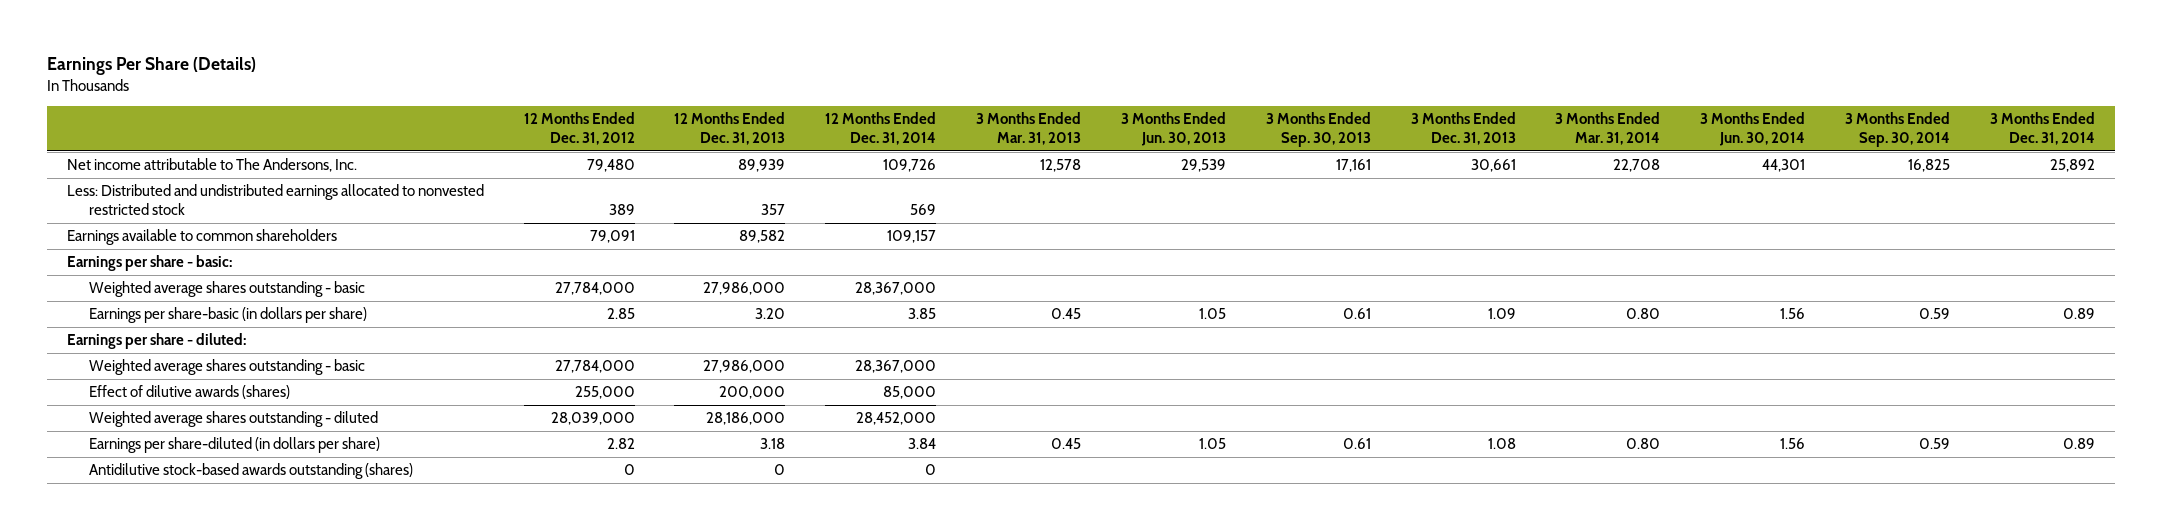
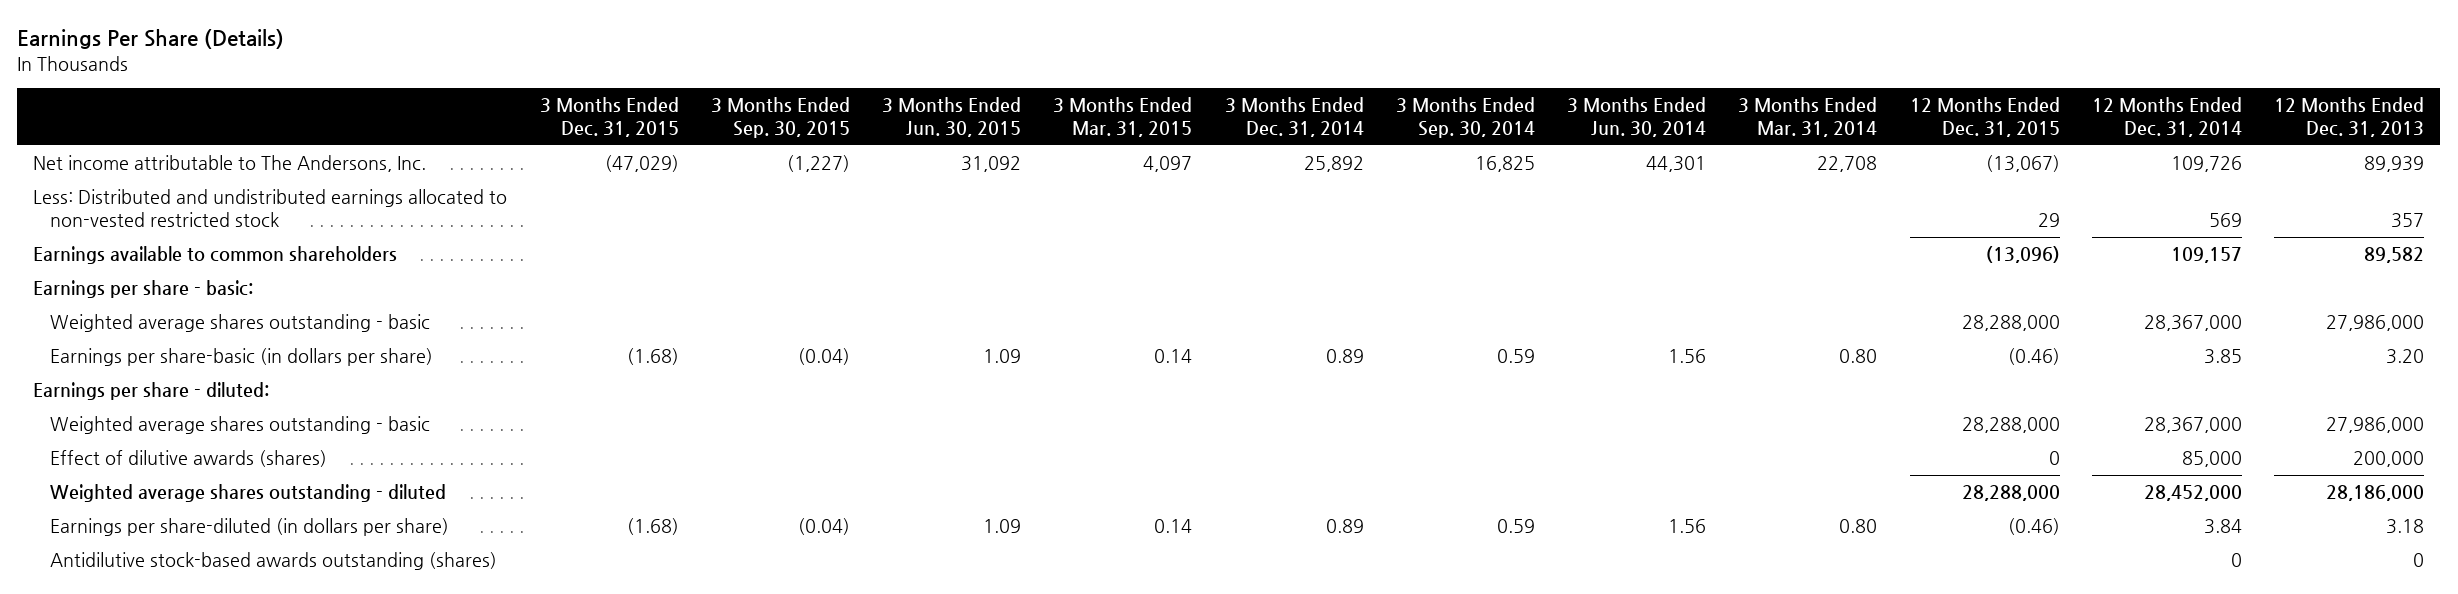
[523,112,635,145] 12 Months Ended Dec. 31, 2012 -> none
[976,112,1082,145] 3 Months Ended Mar. 31, 2013 -> none
[1120,112,1226,146] 3 Months Ended Jun. 30, 2013 -> none
[1265,112,1371,147] 3 Months Ended Sep. 30, 2013 -> none
[1410,112,1516,145] 3 Months Ended Dec. 31, 2013 -> none
none -> [539,97,679,138] 3 Months Ended Dec. 31, 2015
none -> [710,97,850,139] 3 Months Ended Sep. 30, 2015
none -> [882,97,1022,138] 3 Months Ended Jun. 30, 2015
none -> [1053,97,1193,138] 3 Months Ended Mar. 31, 2015
none -> [1909,97,2060,138] 12 Months Ended Dec. 31, 2015
[66,184,484,215] Less: Distributed and undistributed earnings allocated to nonvested restricted stock -> [33,189,508,228] Less: Distributed and undistributed earnings allocated to non-vested restricted stock

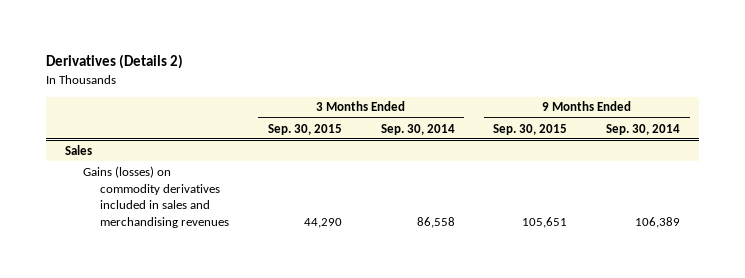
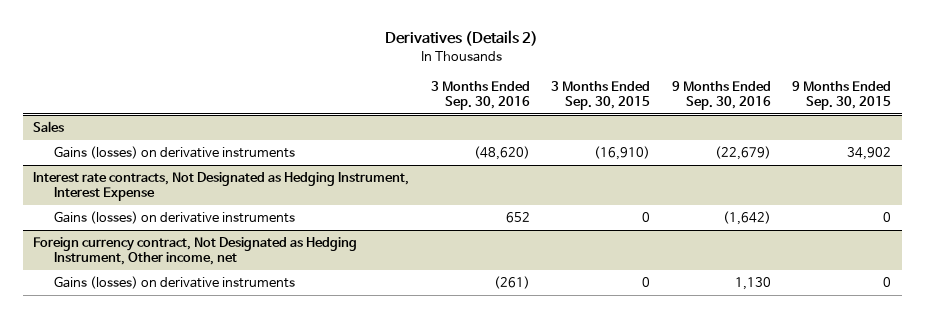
[380,123,455,135] Sep. 30, 2014 -> none
[605,123,680,135] Sep. 30, 2014 -> none
none -> [430,81,530,111] 3 Months Ended Sep. 30, 2016
none -> [671,81,771,111] 9 Months Ended Sep. 30, 2016
[82,165,230,229] Gains (losses) on commodity derivatives included in sales and merchandising revenues -> [53,146,295,160] Gains (losses) on derivative instruments
[303,218,342,229] 44,290 -> [594,146,651,161] (16,910)
[522,217,568,229] 105,651 -> [847,147,892,161] 34,902
none -> [33,172,410,202] Interest rate contracts, Not Designated as Hedging Instrument, Interest Expense
none -> [53,211,295,225] Gains (losses) on derivative instruments
none -> [33,237,358,266] Foreign currency contract, Not Designated as Hedging Instrument, Other income, net
none -> [53,276,295,290] Gains (losses) on derivative instruments

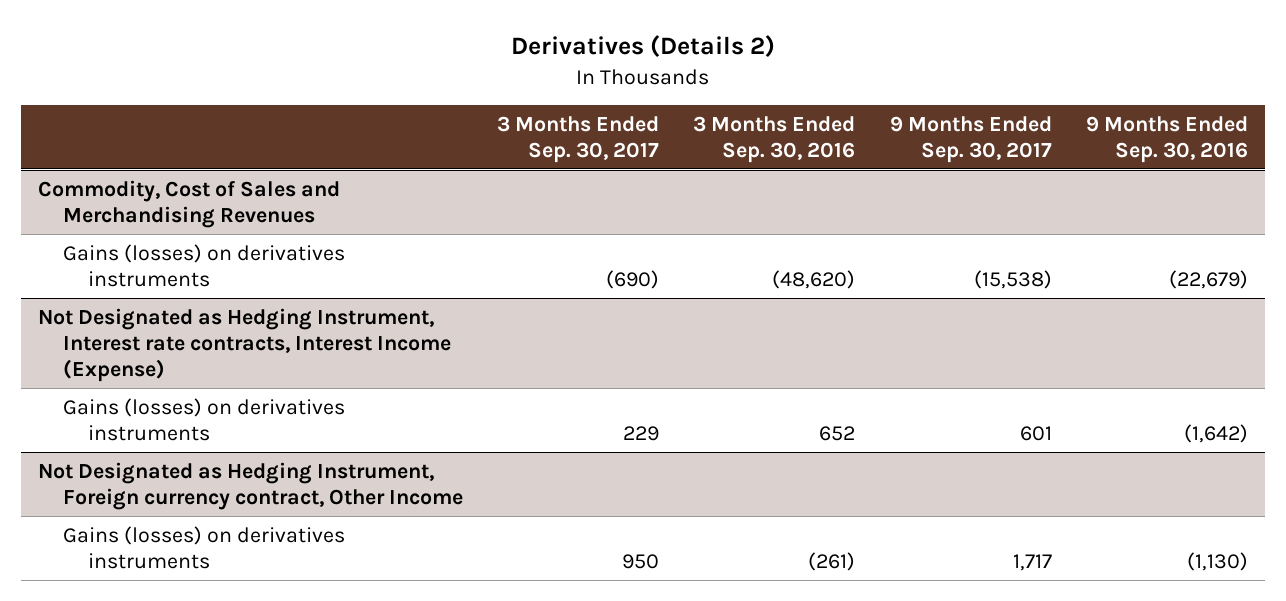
[551,81,651,111] 3 Months Ended Sep. 30, 2015 -> none
[792,81,892,111] 9 Months Ended Sep. 30, 2015 -> none
none -> [497,115,660,164] 3 Months Ended Sep. 30, 2017
none -> [889,115,1052,164] 9 Months Ended Sep. 30, 2017
[33,121,65,133] Sales -> none
none -> [37,179,340,228] Commodity, Cost of Sales and Merchandising Revenues
[53,146,295,160] Gains (losses) on derivative instruments -> [63,243,346,287] Gains (losses) on derivatives instruments
[33,172,410,202] Interest rate contracts, Not Designated as Hedging Instrument, Interest Expense -> [37,307,452,382] Not Designated as Hedging Instrument, Interest rate contracts, Interest Income (Expense)
[53,211,295,225] Gains (losses) on derivative instruments -> [63,397,346,441] Gains (losses) on derivatives instruments
[33,237,358,266] Foreign currency contract, Not Designated as Hedging Instrument, Other income, net -> [37,461,464,510] Not Designated as Hedging Instrument, Foreign currency contract, Other Income
[53,276,295,290] Gains (losses) on derivative instruments -> [63,525,346,569] Gains (losses) on derivatives instruments
[734,277,771,291] 1,130 -> [1186,551,1248,571] (1,130)

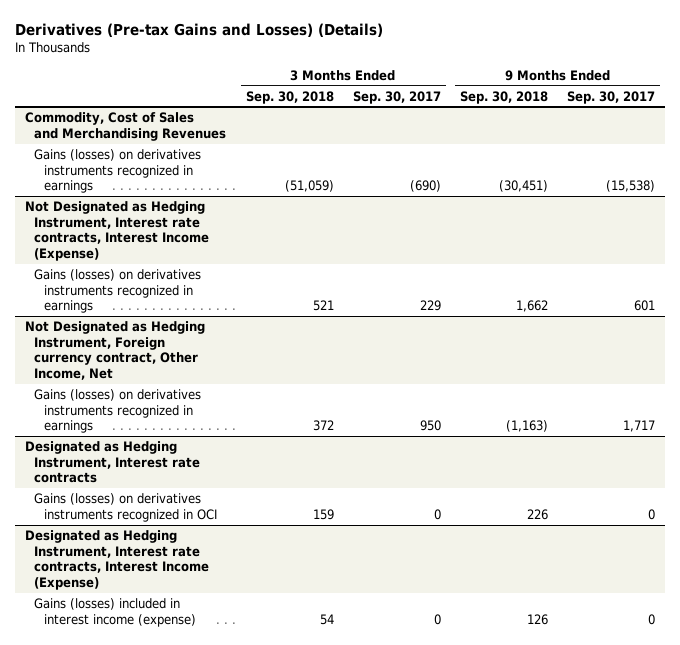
[510,35,775,58] Derivatives (Details 2) -> [15,22,384,37] Derivatives (Pre-tax Gains and Losses) (Details)
[693,115,856,164] 3 Months Ended Sep. 30, 2016 -> none
[1085,115,1248,164] 9 Months Ended Sep. 30, 2016 -> none
none -> [245,90,334,104] Sep. 30, 2018
none -> [459,90,548,104] Sep. 30, 2018
[63,243,346,287] Gains (losses) on derivatives instruments -> [34,149,202,194] Gains (losses) on derivatives instruments recognized in earnings
[63,397,346,441] Gains (losses) on derivatives instruments -> [34,269,202,314] Gains (losses) on derivatives instruments recognized in earnings
[37,461,464,510] Not Designated as Hedging Instrument, Foreign currency contract, Other Income -> [25,321,206,380] Not Designated as Hedging Instrument, Foreign currency contract, Other Income, Net
[63,525,346,569] Gains (losses) on derivatives instruments -> [34,389,202,434] Gains (losses) on derivatives instruments recognized in earnings
none -> [25,441,201,484] Designated as Hedging Instrument, Interest rate contracts
none -> [34,493,217,522] Gains (losses) on derivatives instruments recognized in OCI
none -> [25,530,210,590] Designated as Hedging Instrument, Interest rate contracts, Interest Income (Expense)
none -> [34,598,196,627] Gains (losses) included in interest income (expense)

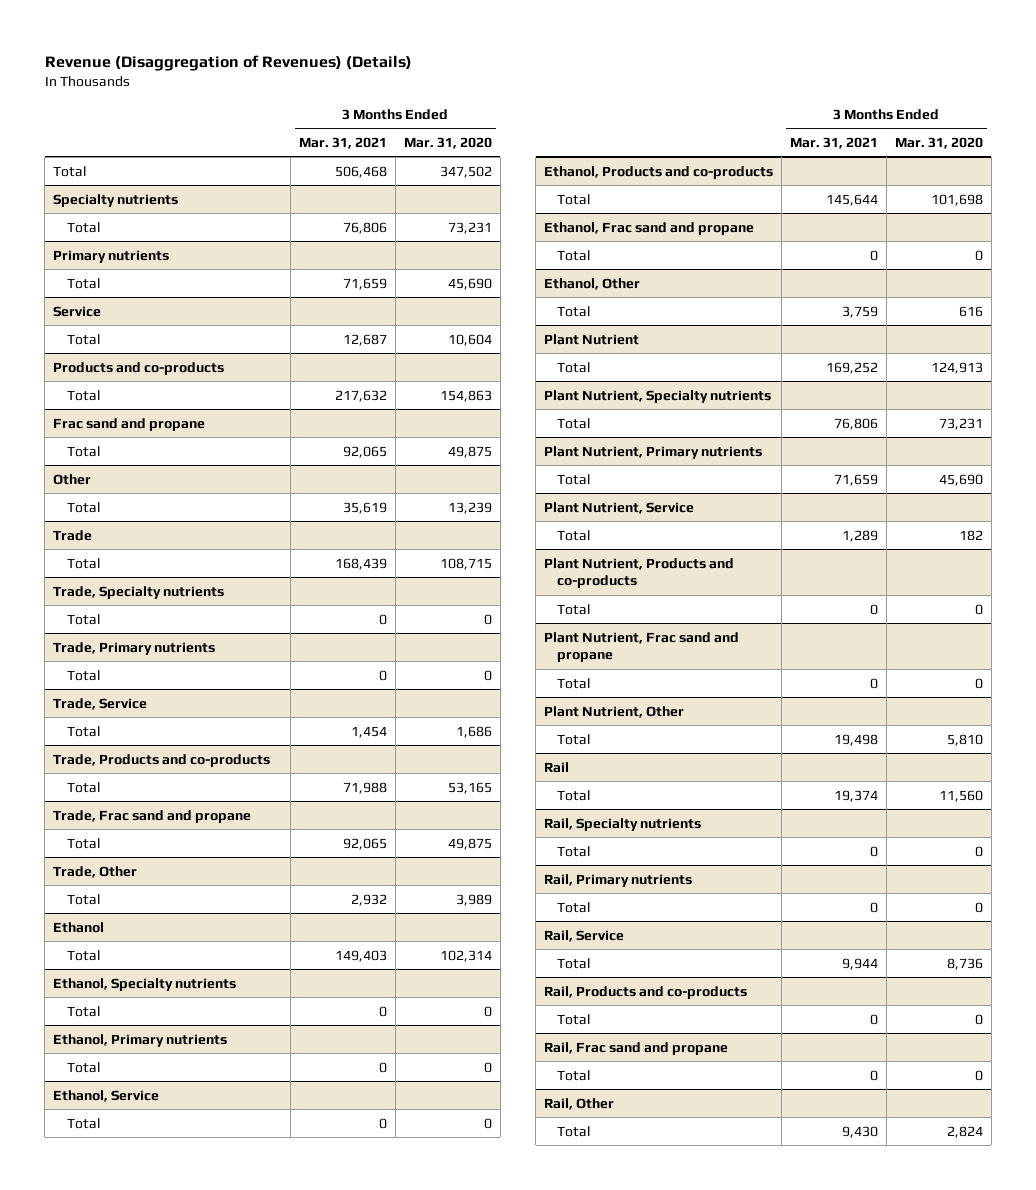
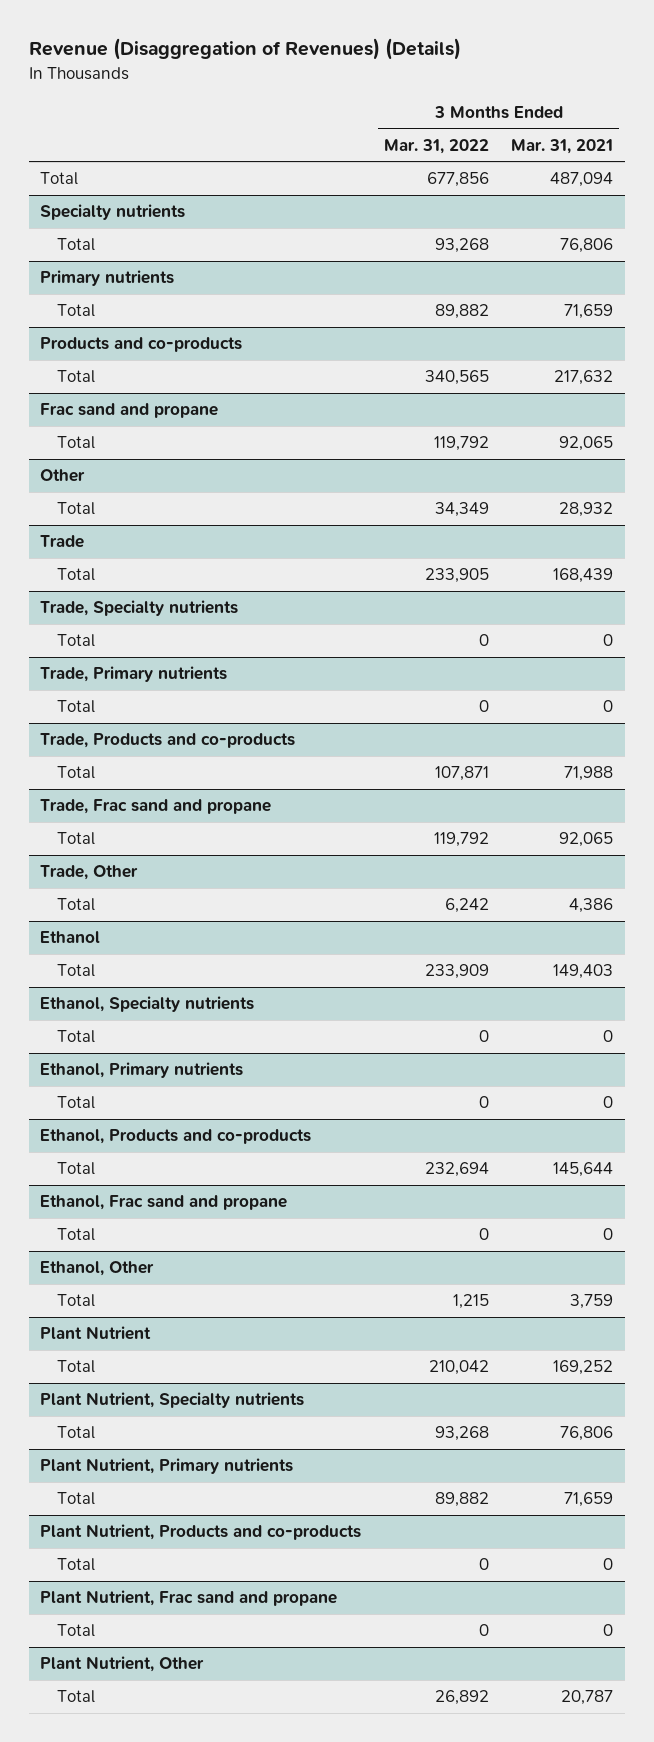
[403,136,492,149] Mar. 31, 2020 -> none
none -> [383,138,489,154] Mar. 31, 2022
[335,165,388,178] 506,468 -> [550,172,614,188] 487,094
[53,305,102,317] Service -> none
[66,333,100,345] Total -> none
[343,501,388,514] 35,619 -> [559,502,614,518] 28,932
[53,697,148,710] Trade, Service -> none
[66,725,100,737] Total -> none
[351,893,388,906] 2,932 -> [569,898,614,914] 4,386
[53,1089,160,1102] Ethanol, Service -> none
[66,1117,100,1129] Total -> none
[544,501,695,514] Plant Nutrient, Service -> none
[557,529,591,541] Total -> none
[544,761,570,773] Rail -> none
[557,789,591,801] Total -> none
[544,817,702,831] Rail, Specialty nutrients -> none
[557,845,591,857] Total -> none
[544,873,693,887] Rail, Primary nutrients -> none
[557,901,591,913] Total -> none
[544,929,625,942] Rail, Service -> none
[557,957,591,969] Total -> none
[544,985,748,999] Rail, Products and co-products -> none
[557,1013,591,1025] Total -> none
[544,1041,729,1055] Rail, Frac sand and propane -> none
[557,1069,591,1081] Total -> none
[544,1097,615,1110] Rail, Other -> none
[557,1125,591,1137] Total -> none
[833,733,878,746] 19,498 -> [561,1690,614,1706] 20,787

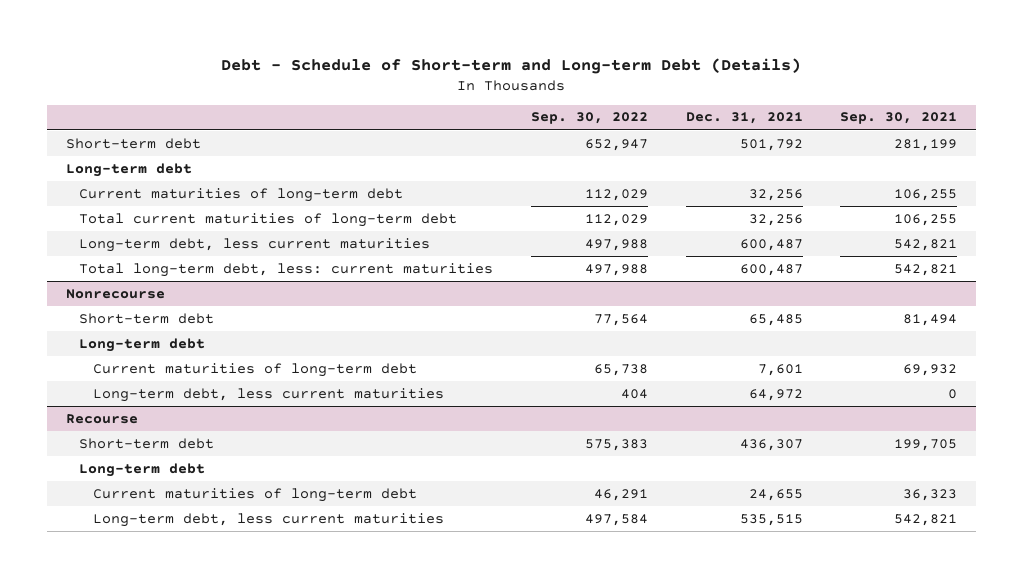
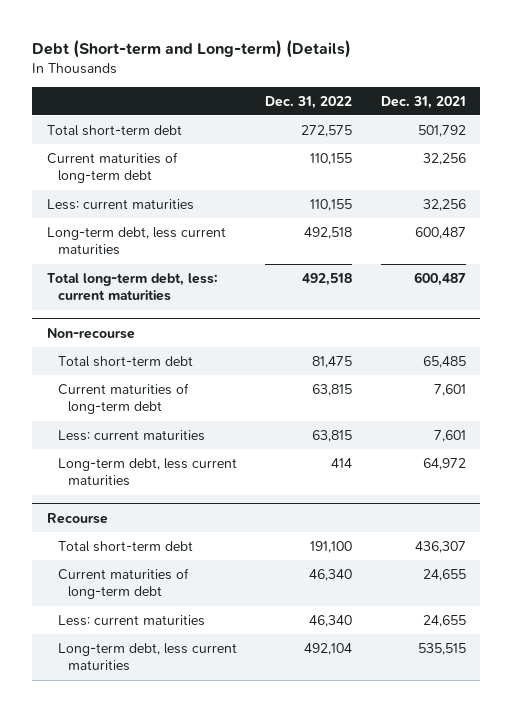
[221,57,802,74] Debt - Schedule of Short-term and Long-term Debt (Details) -> [32,40,352,59] Debt (Short-term and Long-term) (Details)
[531,112,649,125] Sep. 30, 2022 -> none
[840,112,958,125] Sep. 30, 2021 -> none
none -> [265,95,353,109] Dec. 31, 2022
[65,162,192,177] Long-term debt -> none
[65,137,201,149] Short-term debt -> [46,124,182,136] Total short-term debt
[79,212,458,227] Total current maturities of long-term debt -> [46,198,194,210] Less: current maturities
[79,337,206,352] Long-term debt -> none
[65,288,165,299] Nonrecourse -> [46,327,135,339] Non-recourse
[79,312,215,324] Short-term debt -> [57,355,193,367] Total short-term debt
none -> [57,429,205,441] Less: current maturities
[79,462,206,477] Long-term debt -> none
[79,437,215,449] Short-term debt -> [57,540,193,552] Total short-term debt
none -> [57,614,205,626] Less: current maturities

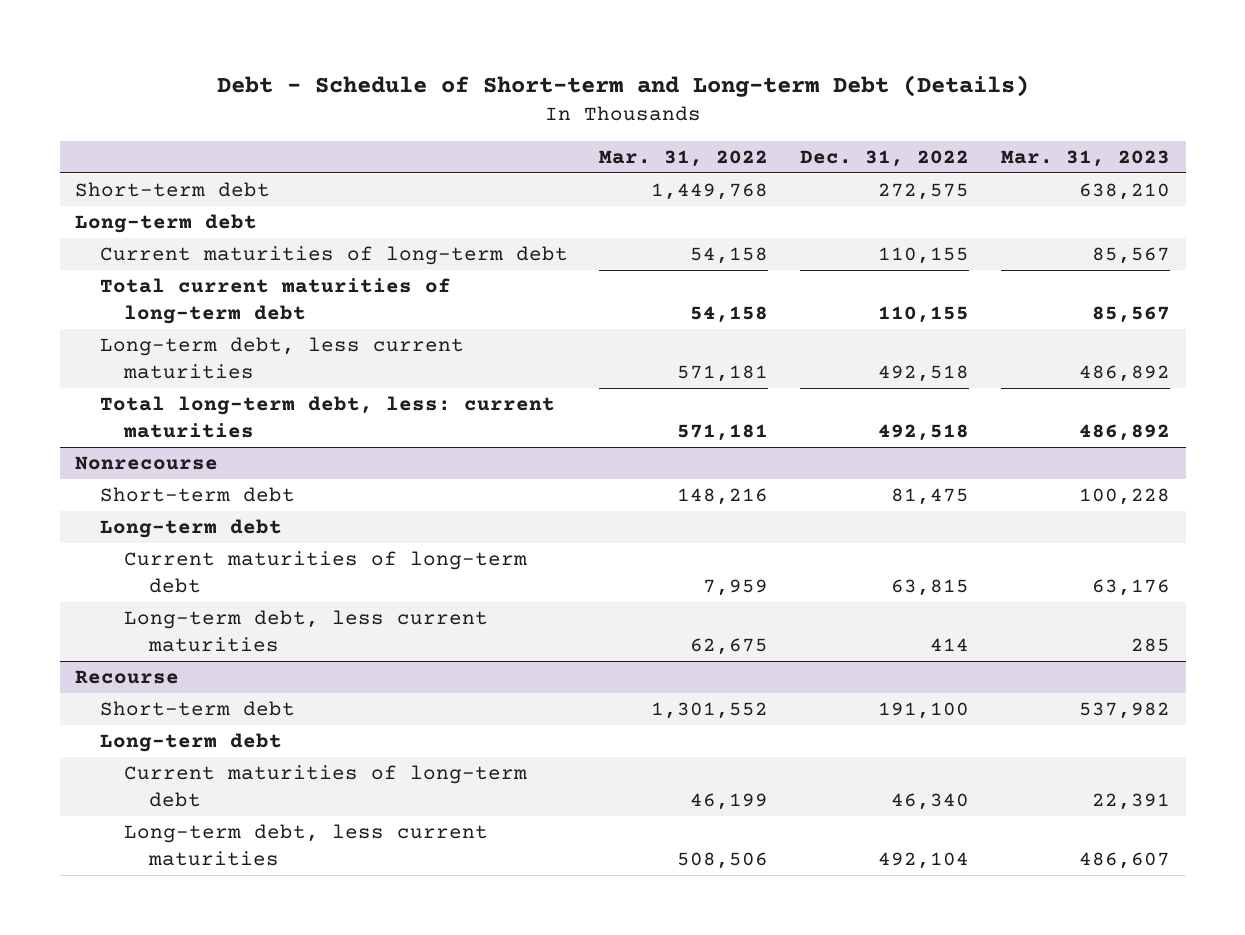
[32,40,352,59] Debt (Short-term and Long-term) (Details) -> [216,74,1029,97] Debt - Schedule of Short-term and Long-term Debt (Details)
[380,95,466,109] Dec. 31, 2021 -> none
none -> [599,149,769,167] Mar. 31, 2022
none -> [1000,149,1170,167] Mar. 31, 2023
[46,124,182,136] Total short-term debt -> [75,182,271,198] Short-term debt
none -> [75,214,258,234] Long-term debt
[46,198,194,210] Less: current maturities -> [99,278,451,325] Total current maturities of long-term debt
[46,327,135,339] Non-recourse -> [75,456,219,471] Nonrecourse
[57,355,193,367] Total short-term debt -> [99,487,295,503] Short-term debt
none -> [99,519,282,539] Long-term debt
[57,429,205,441] Less: current maturities -> none
[57,540,193,552] Total short-term debt -> [99,701,295,717] Short-term debt
none -> [99,733,282,753] Long-term debt
[57,614,205,626] Less: current maturities -> none

